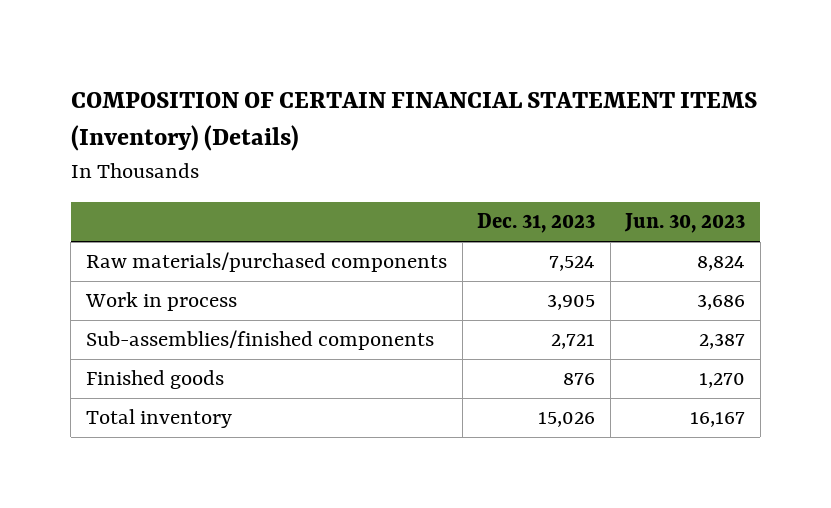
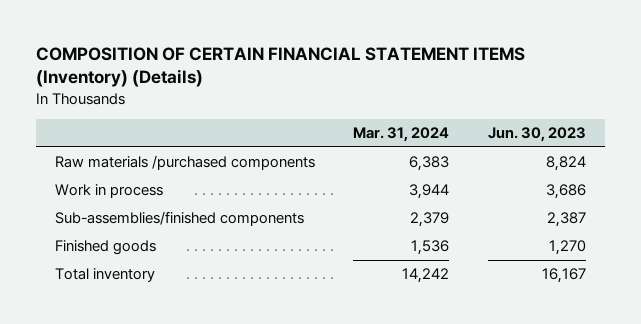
[477,213,596,234] Dec. 31, 2023 -> none
none -> [353,127,450,143] Mar. 31, 2024
[86,252,448,273] Raw materials/purchased components -> [55,155,316,171] Raw materials /purchased components

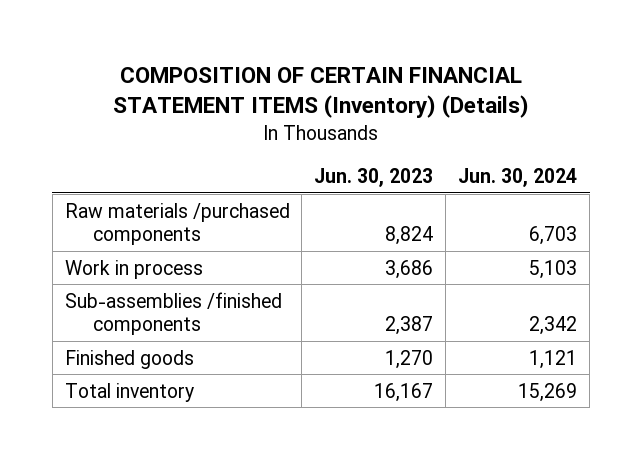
[353,127,450,143] Mar. 31, 2024 -> none
none -> [458,168,578,188] Jun. 30, 2024
[55,211,305,227] Sub-assemblies/finished components -> [64,291,282,336] Sub-assemblies /finished components

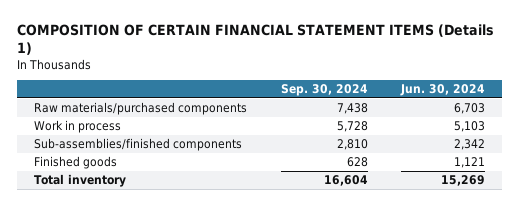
[112,66,529,119] COMPOSITION OF CERTAIN FINANCIAL STATEMENT ITEMS (Inventory) (Details) -> [17,24,495,56] COMPOSITION OF CERTAIN FINANCIAL STATEMENT ITEMS (Details 1)
[314,168,434,188] Jun. 30, 2023 -> none
none -> [280,84,368,97] Sep. 30, 2024
[64,202,290,246] Raw materials /purchased components -> [33,102,247,116] Raw materials/purchased components
[64,291,282,336] Sub-assemblies /finished components -> [33,138,242,152] Sub-assemblies/finished components

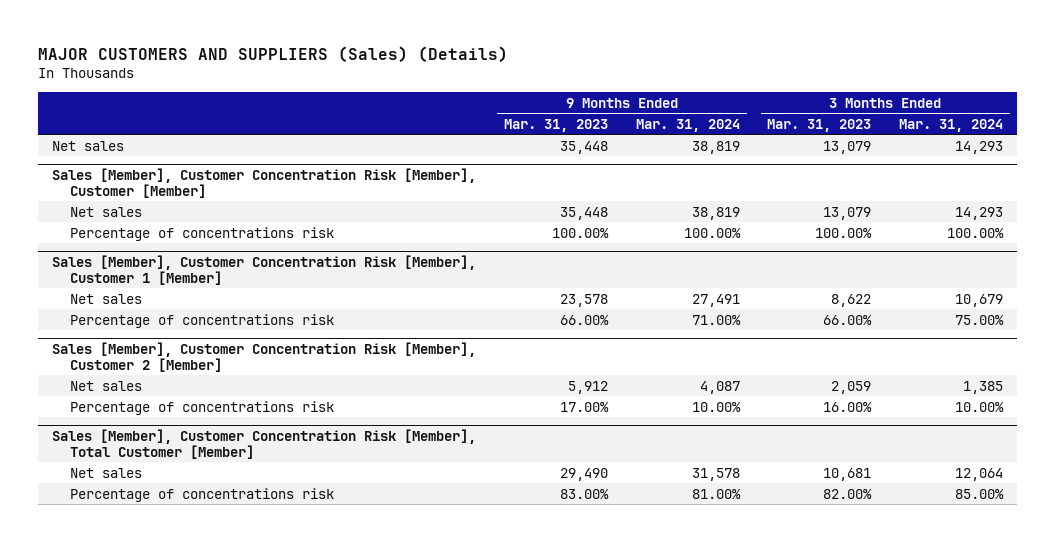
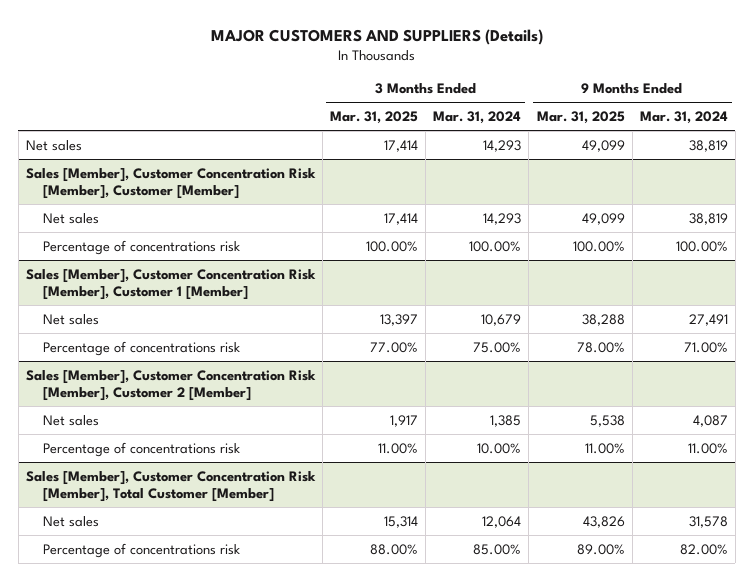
[38,45,509,62] MAJOR CUSTOMERS AND SUPPLIERS (Sales) (Details) -> [210,28,543,45] MAJOR CUSTOMERS AND SUPPLIERS (Details)
[503,118,608,132] Mar. 31, 2023 -> none
[767,118,872,132] Mar. 31, 2023 -> none
none -> [330,111,419,125] Mar. 31, 2025
none -> [536,111,625,125] Mar. 31, 2025
[691,401,741,412] 10.00% -> [687,442,728,454] 11.00%
[691,488,741,499] 81.00% -> [679,543,728,555] 82.00%

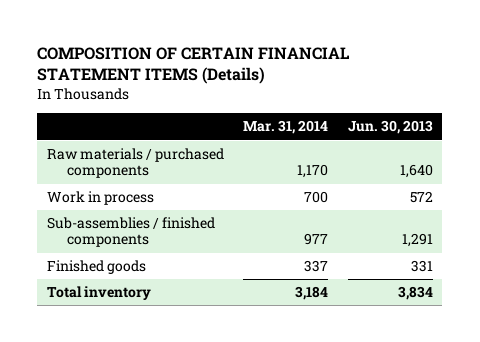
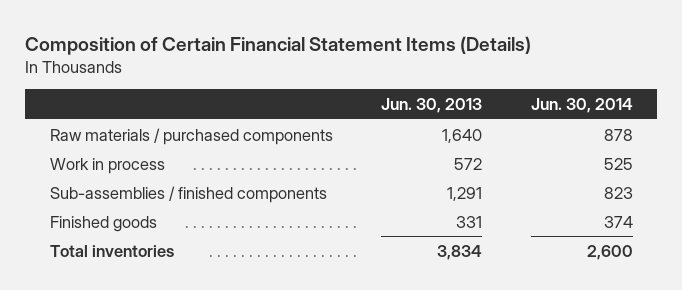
[37,46,350,85] COMPOSITION OF CERTAIN FINANCIAL STATEMENT ITEMS (Details) -> [25,35,532,55] Composition of Certain Financial Statement Items (Details)
[243,120,329,135] Mar. 31, 2014 -> none
none -> [530,98,633,114] Jun. 30, 2014
[46,286,151,301] Total inventory -> [49,244,174,257] Total inventories

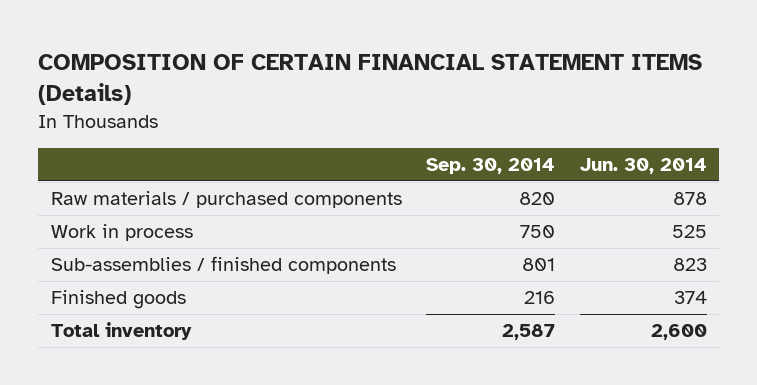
[25,35,532,55] Composition of Certain Financial Statement Items (Details) -> [38,53,703,105] COMPOSITION OF CERTAIN FINANCIAL STATEMENT ITEMS (Details)
[381,98,483,114] Jun. 30, 2013 -> none
none -> [426,158,556,175] Sep. 30, 2014
[49,244,174,257] Total inventories -> [50,322,192,341] Total inventory

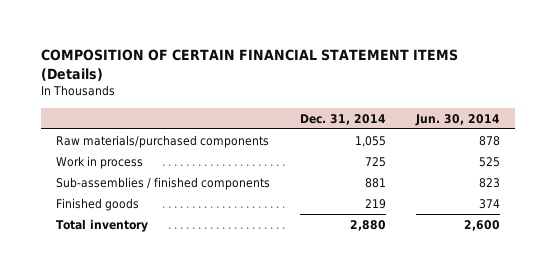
[426,158,556,175] Sep. 30, 2014 -> none
none -> [299,113,386,125] Dec. 31, 2014
[50,191,402,209] Raw materials / purchased components -> [55,134,269,148] Raw materials/purchased components

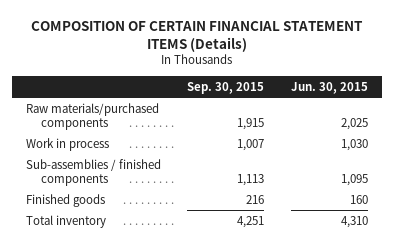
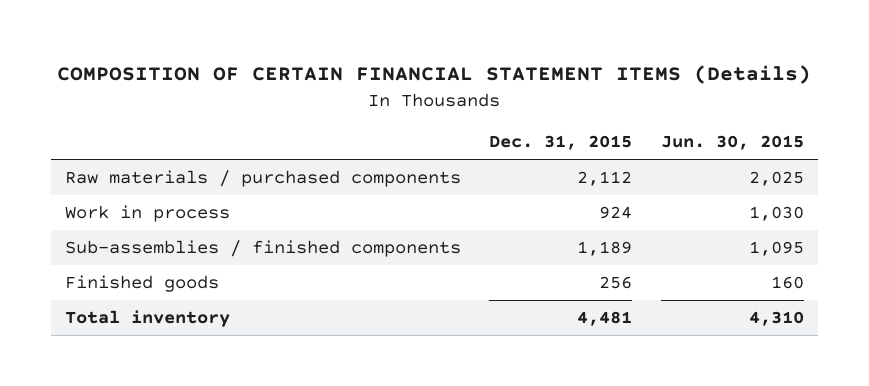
[187,82,265,95] Sep. 30, 2015 -> none
none -> [489,135,633,151] Dec. 31, 2015
[25,102,159,130] Raw materials/purchased components -> [65,169,462,187] Raw materials / purchased components

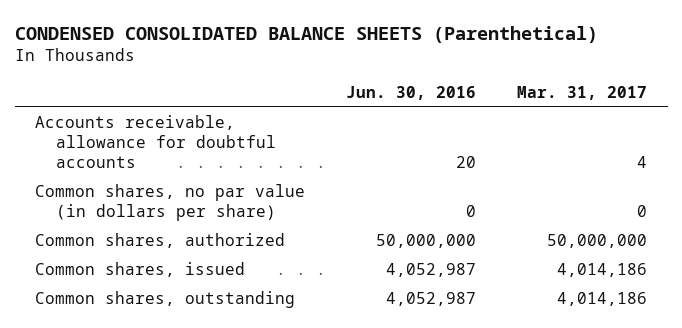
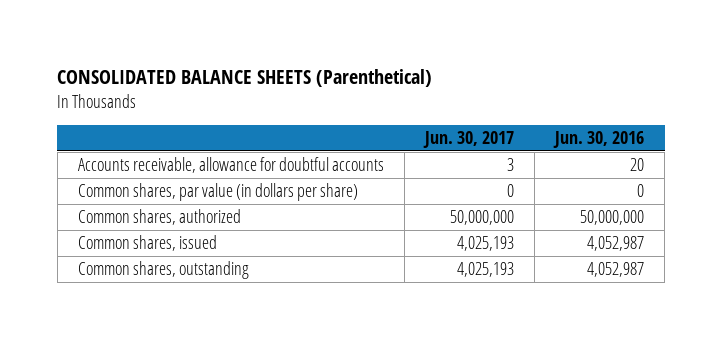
[14,25,598,43] CONDENSED CONSOLIDATED BALANCE SHEETS (Parenthetical) -> [57,69,433,88] CONSOLIDATED BALANCE SHEETS (Parenthetical)
[517,85,648,100] Mar. 31, 2017 -> none
none -> [423,130,515,148] Jun. 30, 2017
[35,184,306,222] Common shares, no par value (in dollars per share) -> [77,183,358,202] Common shares, par value (in dollars per share)

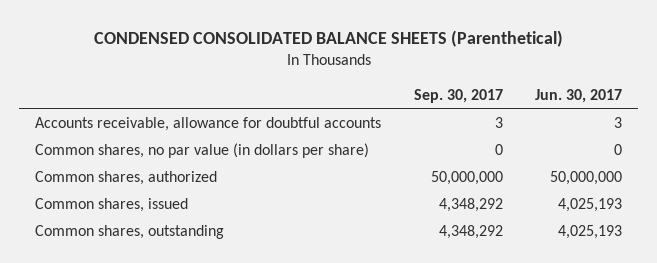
[57,69,433,88] CONSOLIDATED BALANCE SHEETS (Parenthetical) -> [93,29,563,47] CONDENSED CONSOLIDATED BALANCE SHEETS (Parenthetical)
[553,130,645,148] Jun. 30, 2016 -> none
none -> [413,88,503,103] Sep. 30, 2017
[77,183,358,202] Common shares, par value (in dollars per share) -> [35,142,370,158] Common shares, no par value (in dollars per share)

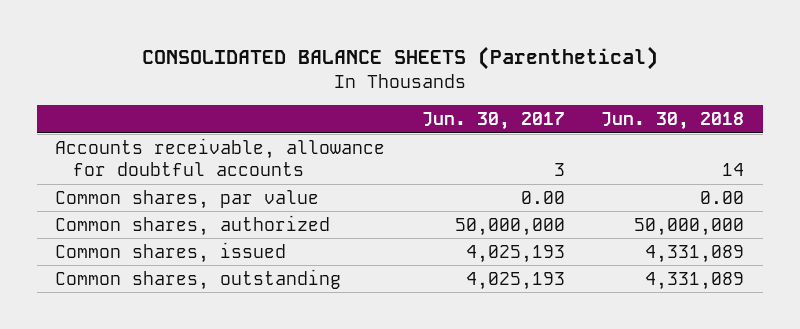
[93,29,563,47] CONDENSED CONSOLIDATED BALANCE SHEETS (Parenthetical) -> [141,46,658,71] CONSOLIDATED BALANCE SHEETS (Parenthetical)
[413,88,503,103] Sep. 30, 2017 -> none
none -> [601,112,745,131] Jun. 30, 2018
[35,142,370,158] Common shares, no par value (in dollars per share) -> [55,189,320,209] Common shares, par value
[614,143,623,155] 0 -> [520,190,565,204] 0.00

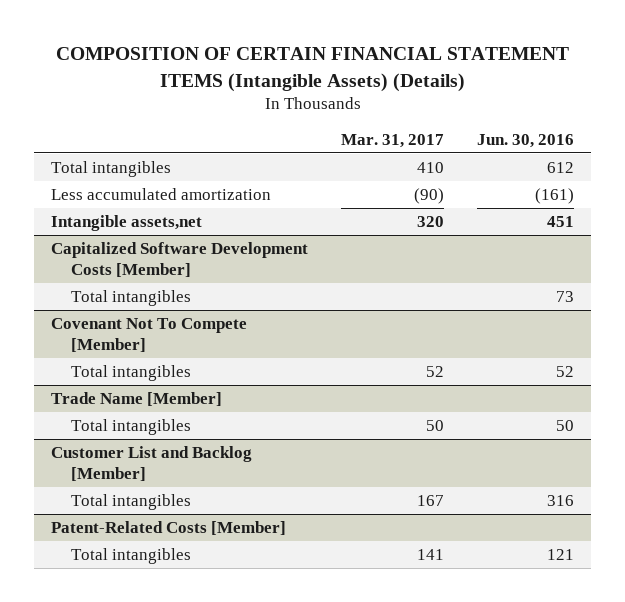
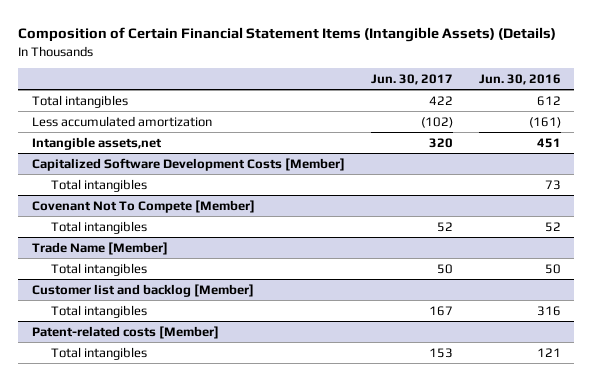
[55,47,569,92] COMPOSITION OF CERTAIN FINANCIAL STATEMENT ITEMS (Intangible Assets) (Details) -> [18,27,557,43] Composition of Certain Financial Statement Items (Intangible Assets) (Details)
[341,133,445,148] Mar. 31, 2017 -> none
none -> [370,74,453,86] Jun. 30, 2017
[50,445,252,482] Customer List and Backlog [Member] -> [31,283,254,297] Customer list and backlog [Member]
[50,520,286,535] Patent-Related Costs [Member] -> [31,325,219,339] Patent-related costs [Member]

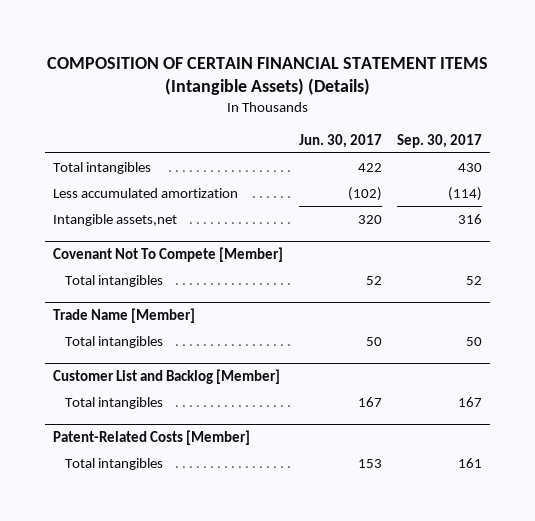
[18,27,557,43] Composition of Certain Financial Statement Items (Intangible Assets) (Details) -> [46,56,488,95] COMPOSITION OF CERTAIN FINANCIAL STATEMENT ITEMS (Intangible Assets) (Details)
[478,74,561,86] Jun. 30, 2016 -> none
none -> [397,133,483,148] Sep. 30, 2017
[31,157,345,171] Capitalized Software Development Costs [Member] -> none
[50,178,147,192] Total intangibles -> none
[31,283,254,297] Customer list and backlog [Member] -> [52,369,280,385] Customer List and Backlog [Member]
[31,325,219,339] Patent-related costs [Member] -> [52,430,250,446] Patent-Related Costs [Member]

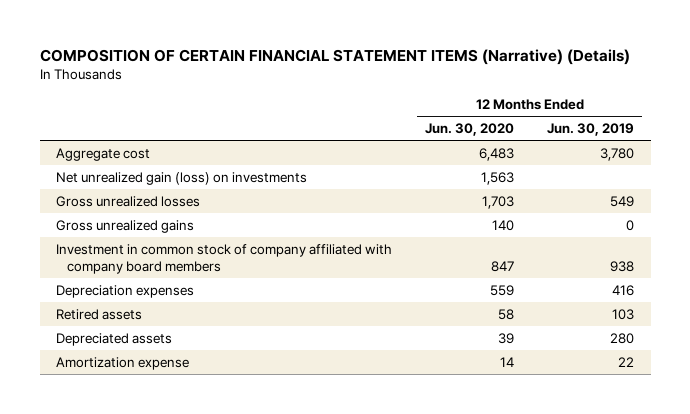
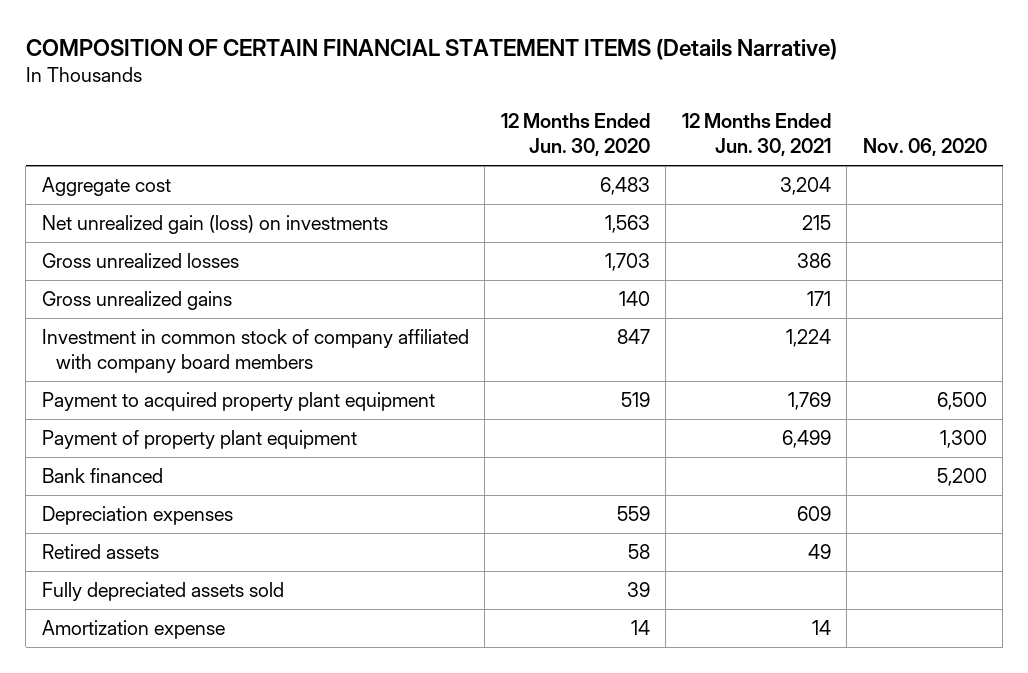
[39,48,630,65] COMPOSITION OF CERTAIN FINANCIAL STATEMENT ITEMS (Narrative) (Details) -> [25,39,837,61] COMPOSITION OF CERTAIN FINANCIAL STATEMENT ITEMS (Details Narrative)
[547,123,635,137] Jun. 30, 2019 -> none
none -> [681,113,831,157] 12 Months Ended Jun. 30, 2021
none -> [862,138,987,157] Nov. 06, 2020
none -> [41,392,435,412] Payment to acquired property plant equipment
none -> [41,430,357,450] Payment of property plant equipment
none -> [41,468,163,484] Bank financed
[56,332,173,346] Depreciated assets -> [41,582,284,602] Fully depreciated assets sold

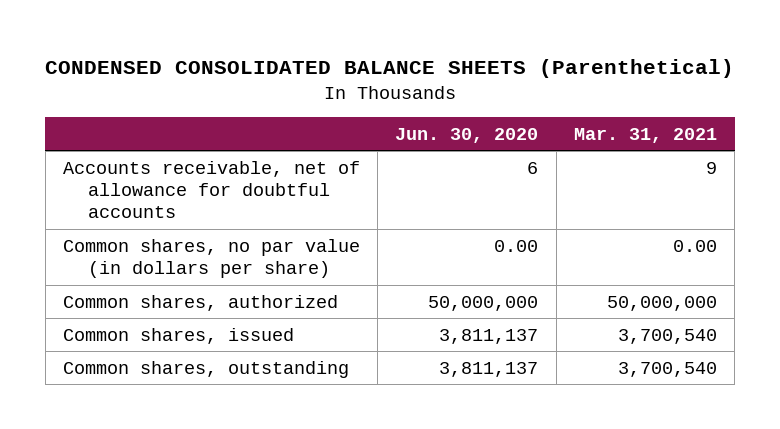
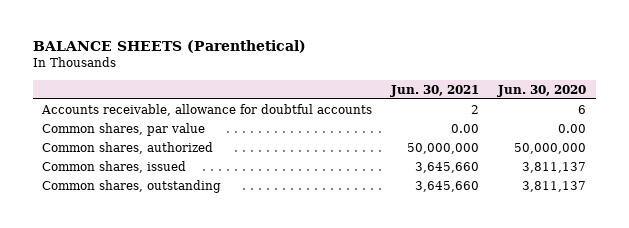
[44,58,734,78] CONDENSED CONSOLIDATED BALANCE SHEETS (Parenthetical) -> [32,40,306,54] BALANCE SHEETS (Parenthetical)
[573,127,717,143] Mar. 31, 2021 -> none
none -> [390,84,480,97] Jun. 30, 2021
[62,160,360,219] Accounts receivable, net of allowance for doubtful accounts -> [41,104,373,117] Accounts receivable, allowance for doubtful accounts
[62,238,360,279] Common shares, no par value (in dollars per share) -> [42,123,206,137] Common shares, par value

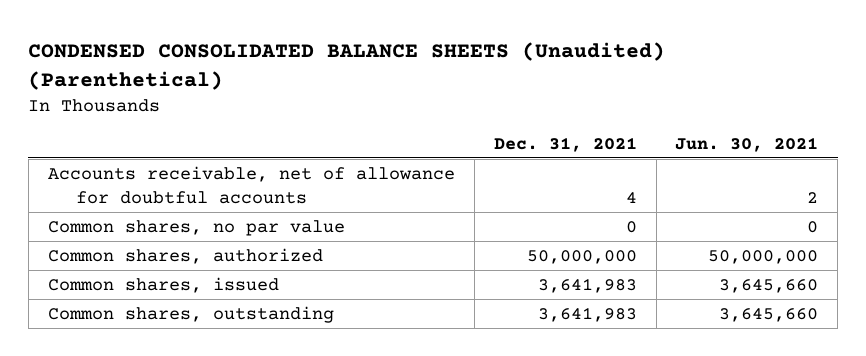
[32,40,306,54] BALANCE SHEETS (Parenthetical) -> [28,42,666,90] CONDENSED CONSOLIDATED BALANCE SHEETS (Unaudited) (Parenthetical)
[497,84,587,97] Jun. 30, 2020 -> none
none -> [493,136,637,152] Dec. 31, 2021
[41,104,373,117] Accounts receivable, allowance for doubtful accounts -> [47,165,455,204] Accounts receivable, net of allowance for doubtful accounts
[42,123,206,137] Common shares, par value -> [47,219,345,236] Common shares, no par value
[451,124,480,134] 0.00 -> [807,220,819,233] 0

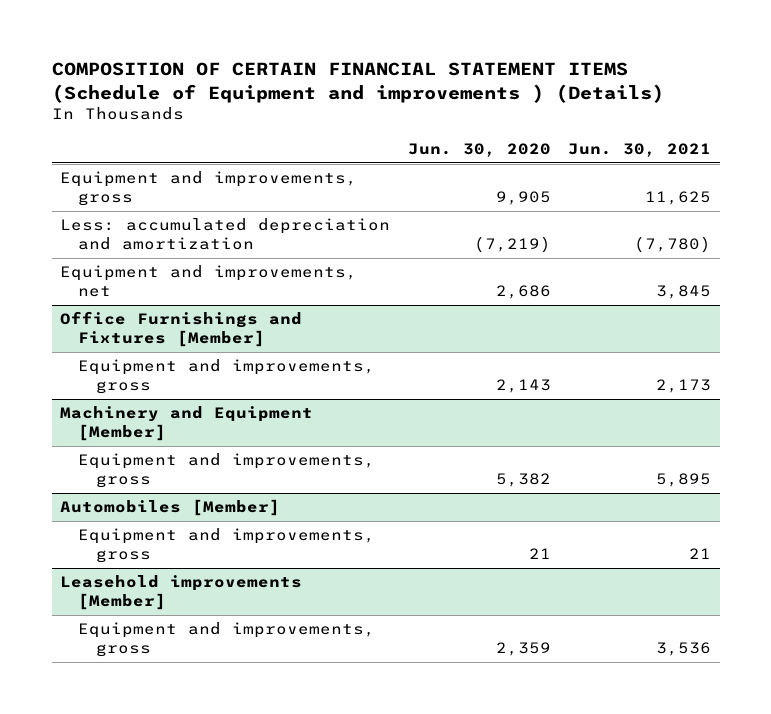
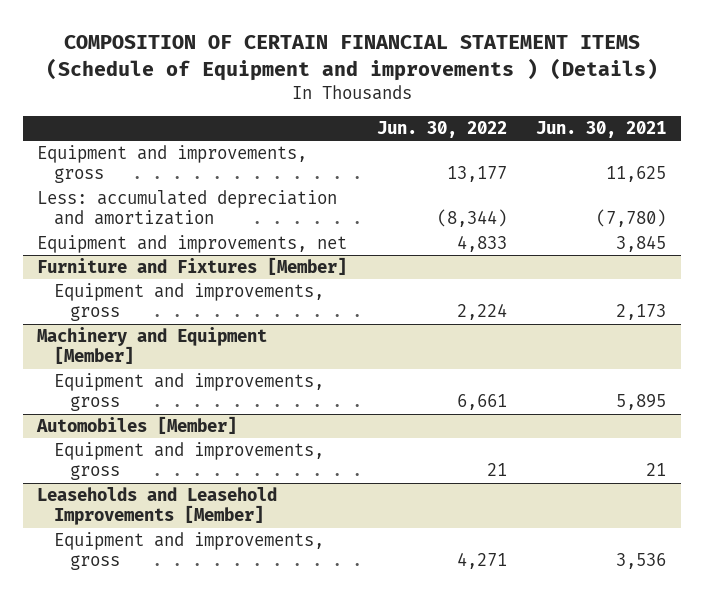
[407,142,551,157] Jun. 30, 2020 -> none
none -> [376,121,507,139] Jun. 30, 2022
[60,311,303,348] Office Furnishings and Fixtures [Member] -> [37,257,348,276] Furniture and Fixtures [Member]
[60,575,303,611] Leasehold improvements [Member] -> [37,487,278,526] Leaseholds and Leasehold Improvements [Member]

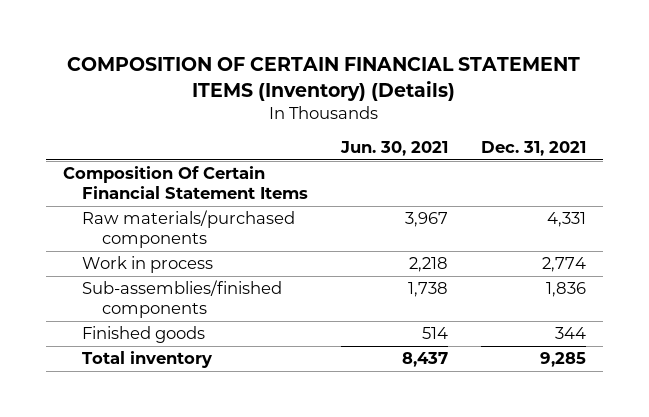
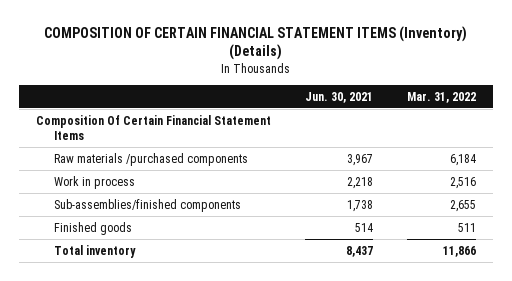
[481,141,587,157] Dec. 31, 2021 -> none
none -> [407,91,477,103] Mar. 31, 2022
[82,210,296,248] Raw materials/purchased components -> [53,152,248,166] Raw materials /purchased components

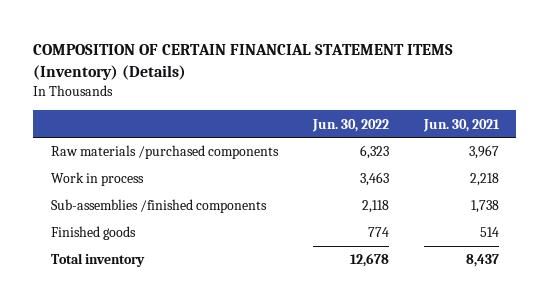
[407,91,477,103] Mar. 31, 2022 -> none
none -> [311,118,389,132] Jun. 30, 2022
[35,114,271,140] Composition Of Certain Financial Statement Items -> none
[53,198,241,212] Sub-assemblies/finished components -> [50,199,267,214] Sub-assemblies /finished components

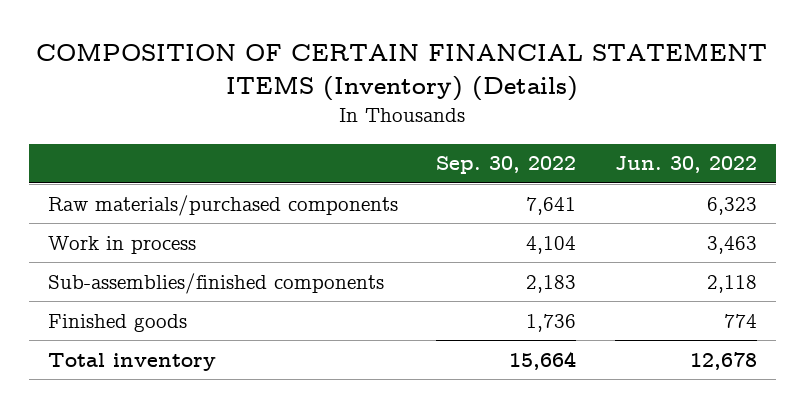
[422,118,500,132] Jun. 30, 2021 -> none
none -> [436,156,577,175] Sep. 30, 2022
[50,145,279,160] Raw materials /purchased components -> [47,194,398,216] Raw materials/purchased components
[50,199,267,214] Sub-assemblies /finished components -> [47,272,384,294] Sub-assemblies/finished components

